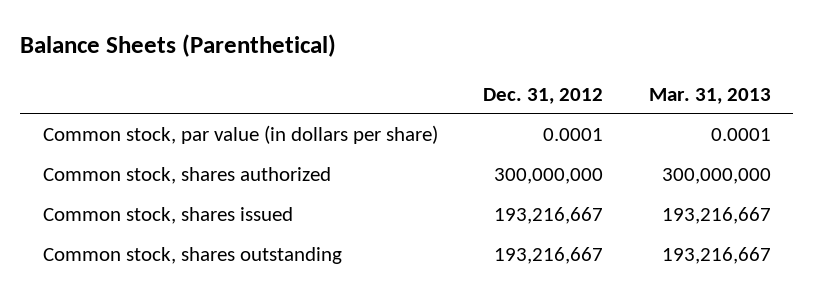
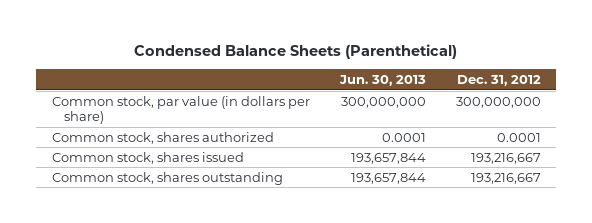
[20,33,337,57] Balance Sheets (Parenthetical) -> [134,44,458,60] Condensed Balance Sheets (Parenthetical)
[648,87,771,104] Mar. 31, 2013 -> none
none -> [338,74,426,86] Jun. 30, 2013
[543,127,604,141] 0.0001 -> [455,96,541,108] 300,000,000
[494,167,604,184] 300,000,000 -> [496,132,541,142] 0.0001

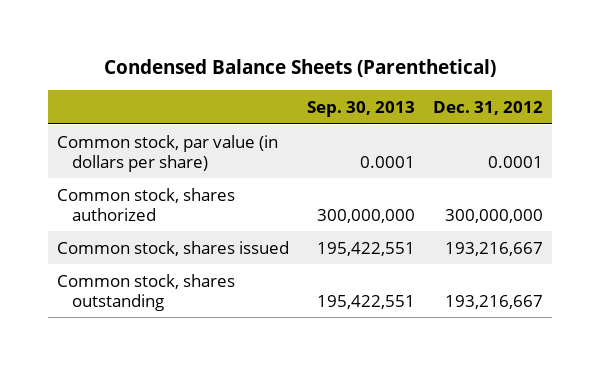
[338,74,426,86] Jun. 30, 2013 -> none
none -> [306,100,415,117] Sep. 30, 2013
[455,96,541,108] 300,000,000 -> [488,155,544,168] 0.0001
[496,132,541,142] 0.0001 -> [445,208,544,223] 300,000,000

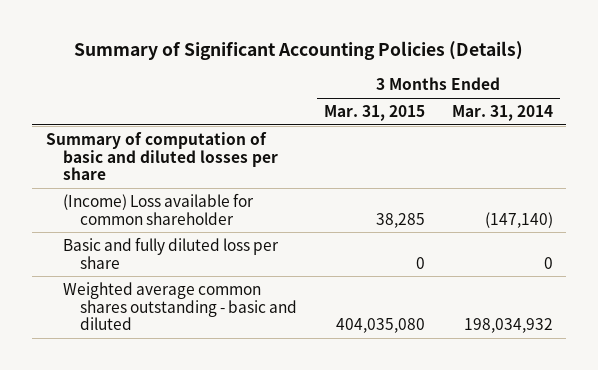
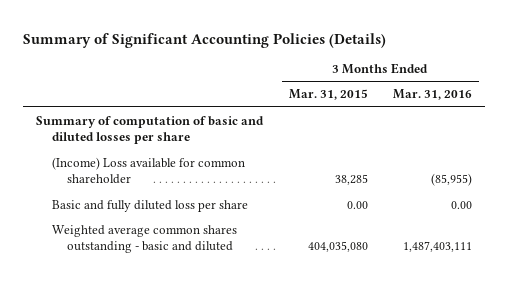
[451,104,553,121] Mar. 31, 2014 -> none
none -> [393,89,473,101] Mar. 31, 2016
[415,256,425,269] 0 -> [346,200,368,209] 0.00

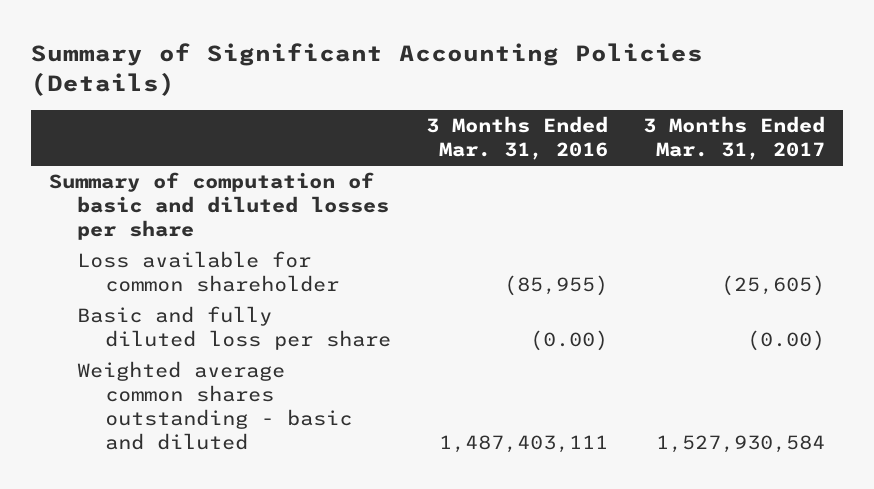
[288,89,368,101] Mar. 31, 2015 -> none
none -> [643,116,826,161] 3 Months Ended Mar. 31, 2017
[51,156,245,185] (Income) Loss available for common shareholder -> [76,251,340,293] Loss available for common shareholder
[451,200,473,209] 0.00 -> [530,330,609,352] (0.00)

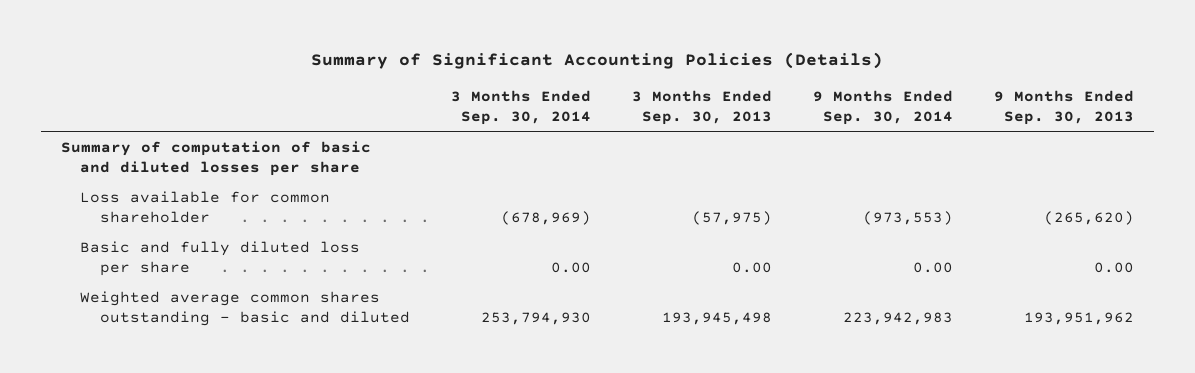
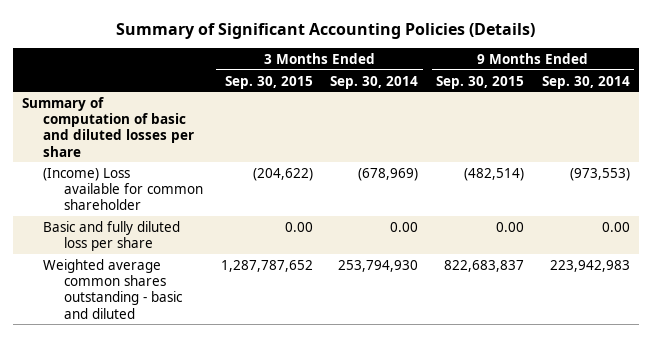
[631,89,772,125] 3 Months Ended Sep. 30, 2013 -> none
[993,89,1134,125] 9 Months Ended Sep. 30, 2013 -> none
none -> [224,75,313,89] Sep. 30, 2015
none -> [436,75,525,89] Sep. 30, 2015
[80,190,331,223] Loss available for common shareholder -> [43,167,203,211] (Income) Loss available for common shareholder

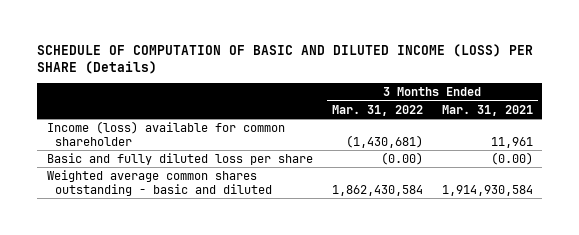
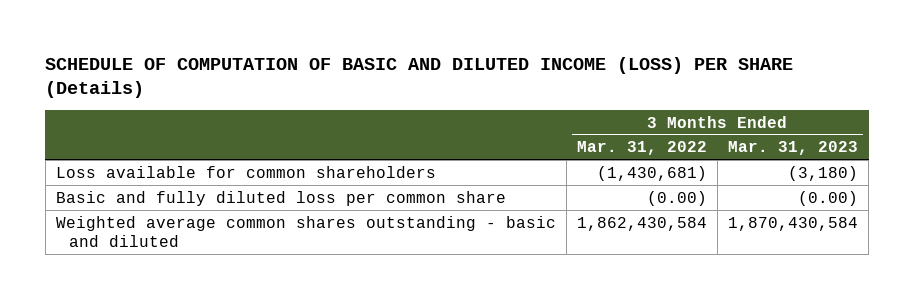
[441,104,533,116] Mar. 31, 2021 -> none
none -> [728,141,859,156] Mar. 31, 2023
[46,120,285,146] Income (loss) available for common shareholder -> [55,165,436,178] Loss available for common shareholders
[46,152,313,165] Basic and fully diluted loss per share -> [55,190,506,206] Basic and fully diluted loss per common share

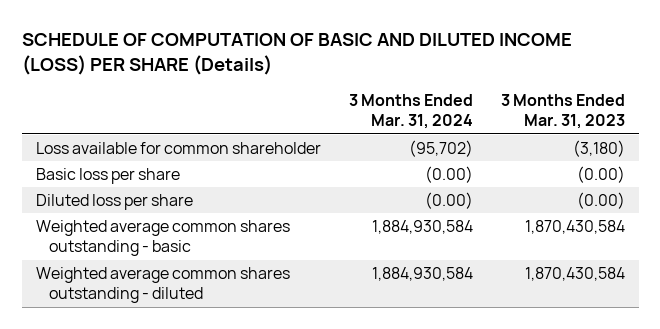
[576,141,707,156] Mar. 31, 2022 -> none
none -> [348,94,473,130] 3 Months Ended Mar. 31, 2024
[55,165,436,178] Loss available for common shareholders -> [35,142,321,155] Loss available for common shareholder
[55,190,506,206] Basic and fully diluted loss per common share -> [35,168,180,185] Basic loss per share
none -> [35,194,193,211] Diluted loss per share
[55,215,556,247] Weighted average common shares outstanding - basic and diluted -> [35,220,290,257] Weighted average common shares outstanding - basic
none -> [35,267,290,304] Weighted average common shares outstanding - diluted

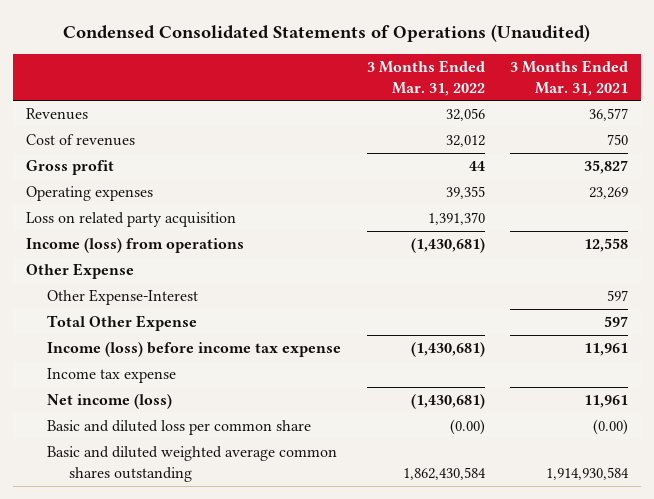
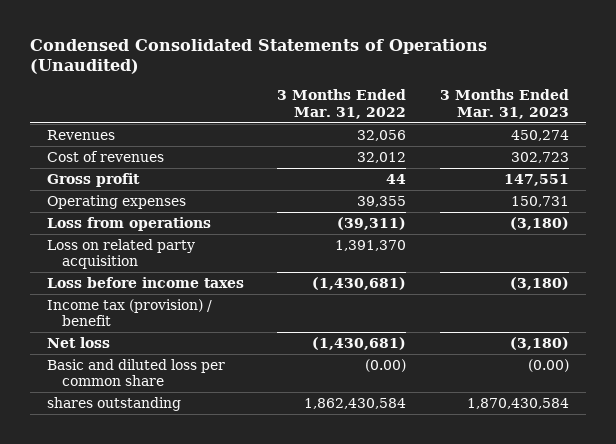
[509,59,628,96] 3 Months Ended Mar. 31, 2021 -> none
none -> [439,89,569,119] 3 Months Ended Mar. 31, 2023
none -> [46,216,211,231] Loss from operations
[25,238,244,254] Income (loss) from operations -> none
[25,263,134,280] Other Expense -> none
[47,289,199,306] Other Expense-Interest -> none
[47,315,198,332] Total Other Expense -> none
[47,342,342,358] Income (loss) before income tax expense -> [46,276,244,288] Loss before income taxes
[47,368,177,384] Income tax expense -> [46,298,212,327] Income tax (provision) / benefit
[47,394,173,410] Net income (loss) -> [46,336,110,348] Net loss
[47,446,338,482] Basic and diluted weighted average common shares outstanding -> [46,396,181,411] shares outstanding

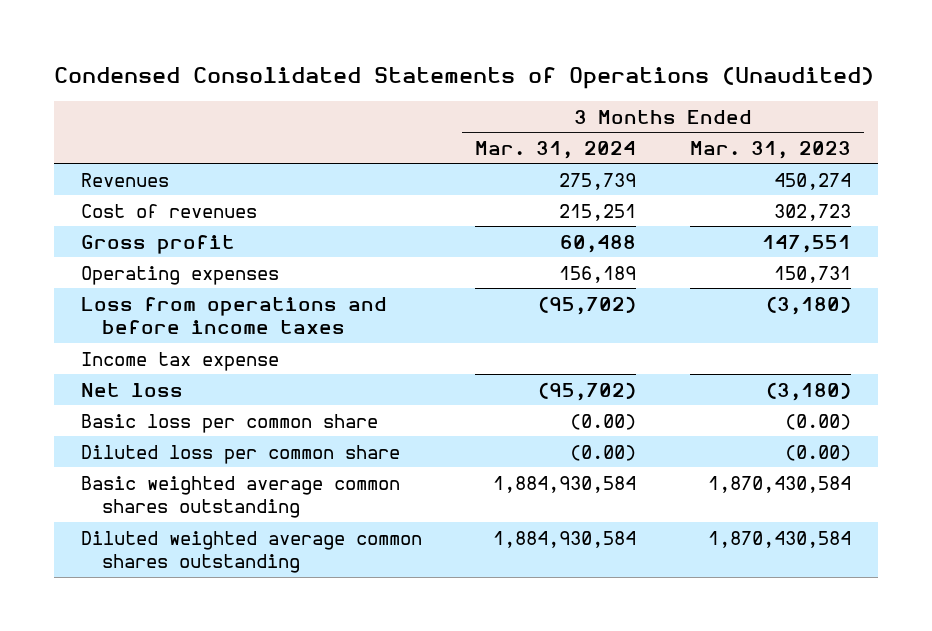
[277,89,407,119] 3 Months Ended Mar. 31, 2022 -> none
none -> [475,140,637,159] Mar. 31, 2024
[46,216,211,231] Loss from operations -> none
[46,238,195,270] Loss on related party acquisition -> none
[46,276,244,288] Loss before income taxes -> [80,296,387,335] Loss from operations and before income taxes
[46,298,212,327] Income tax (provision) / benefit -> [80,351,279,371] Income tax expense
[46,358,225,387] Basic and diluted loss per common share -> [80,413,378,433] Basic loss per common share
none -> [80,444,400,464] Diluted loss per common share
[46,396,181,411] shares outstanding -> [80,475,400,519] Basic weighted average common shares outstanding
none -> [80,530,422,574] Diluted weighted average common shares outstanding

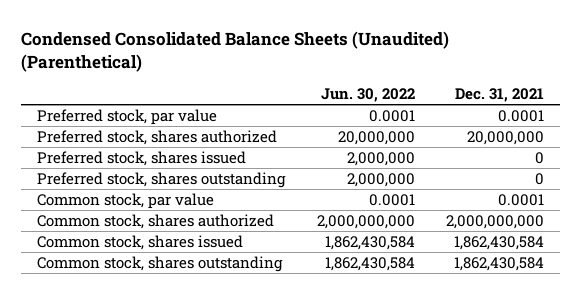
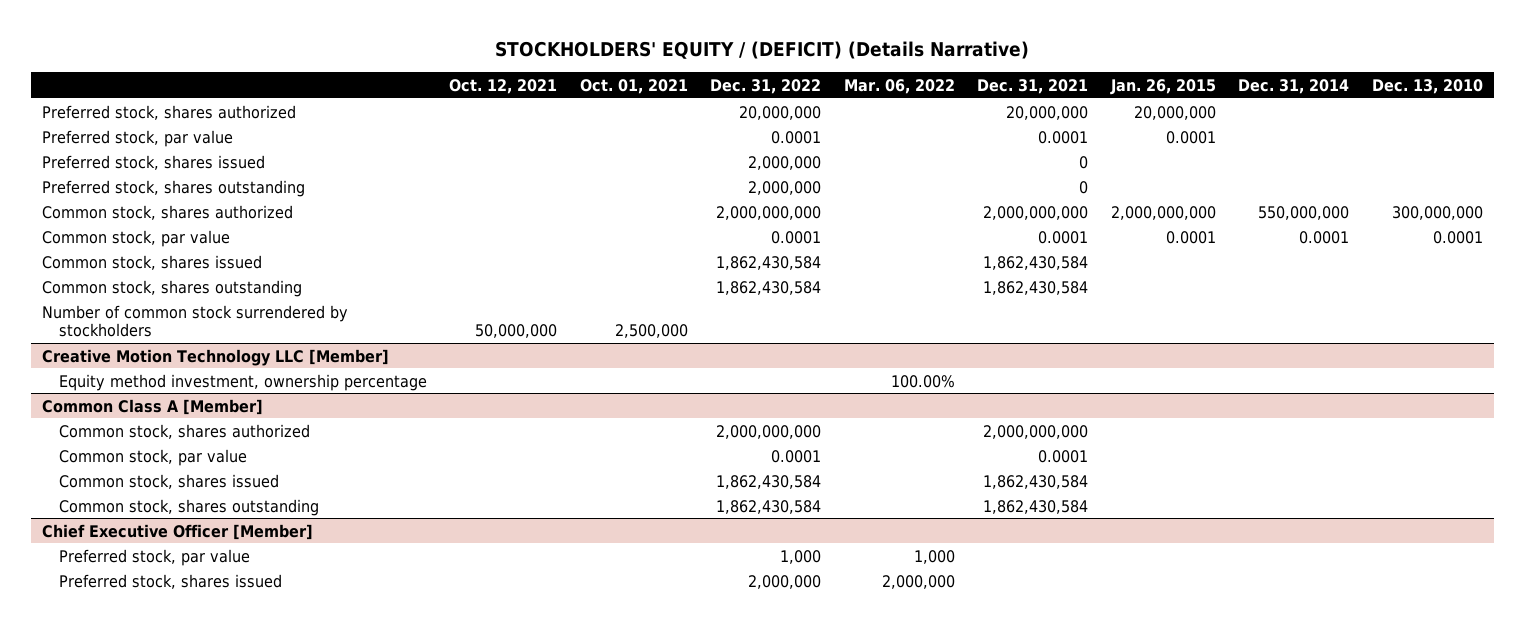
[21,30,450,72] Condensed Consolidated Balance Sheets (Unaudited) (Parenthetical) -> [495,41,1030,60] STOCKHOLDERS' EQUITY / (DEFICIT) (Details Narrative)
[320,87,415,102] Jun. 30, 2022 -> none
none -> [449,78,558,94] Oct. 12, 2021
none -> [579,78,688,94] Oct. 01, 2021
none -> [710,78,822,94] Dec. 31, 2022
none -> [843,78,955,94] Mar. 06, 2022
none -> [1109,78,1216,95] Jan. 26, 2015
none -> [1238,78,1350,94] Dec. 31, 2014
none -> [1371,78,1483,94] Dec. 13, 2010
[37,109,218,126] Preferred stock, par value -> [42,129,234,147] Preferred stock, par value
none -> [42,204,294,220] Common stock, shares authorized
none -> [42,254,263,270] Common stock, shares issued
none -> [42,279,303,297] Common stock, shares outstanding
none -> [42,304,349,338] Number of common stock surrendered by stockholders
none -> [42,348,390,366] Creative Motion Technology LLC [Member]
none -> [59,373,428,391] Equity method investment, ownership percentage
none -> [42,398,264,415] Common Class A [Member]
none -> [59,448,248,466] Common stock, par value
none -> [42,523,314,540] Chief Executive Officer [Member]
none -> [59,548,251,566] Preferred stock, par value
none -> [59,573,283,589] Preferred stock, shares issued

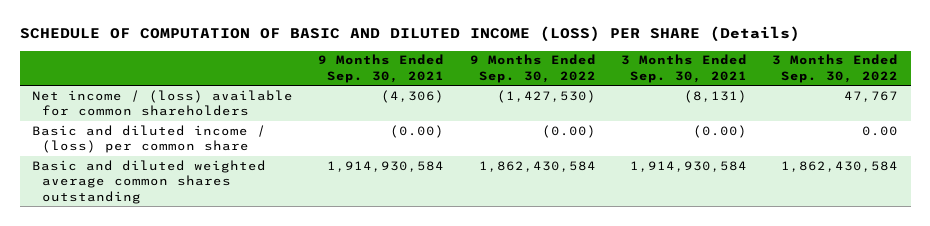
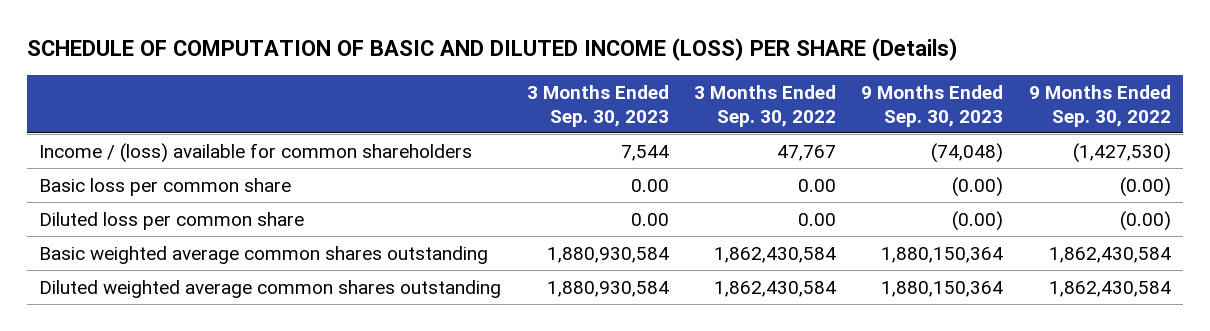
[318,54,445,83] 9 Months Ended Sep. 30, 2021 -> none
[620,54,747,83] 3 Months Ended Sep. 30, 2021 -> none
none -> [526,84,669,127] 3 Months Ended Sep. 30, 2023
none -> [861,84,1004,127] 9 Months Ended Sep. 30, 2023
[32,89,294,117] Net income / (loss) available for common shareholders -> [39,142,473,163] Income / (loss) available for common shareholders
[32,124,267,154] Basic and diluted income / (loss) per common share -> [39,177,292,196] Basic loss per common share
none -> [39,211,305,230] Diluted loss per common share
[32,159,267,205] Basic and diluted weighted average common shares outstanding -> [39,245,489,264] Basic weighted average common shares outstanding
none -> [39,279,502,298] Diluted weighted average common shares outstanding

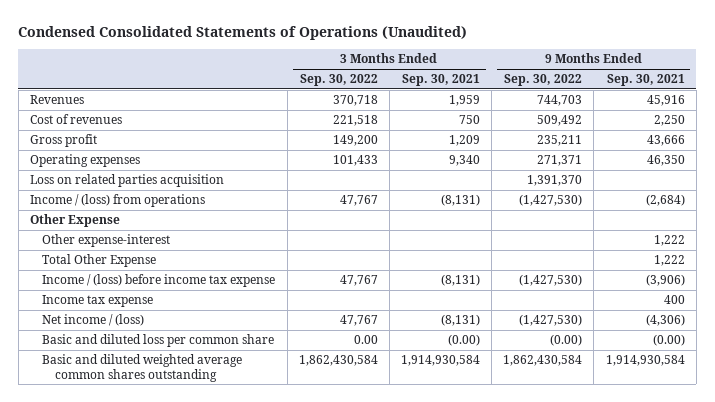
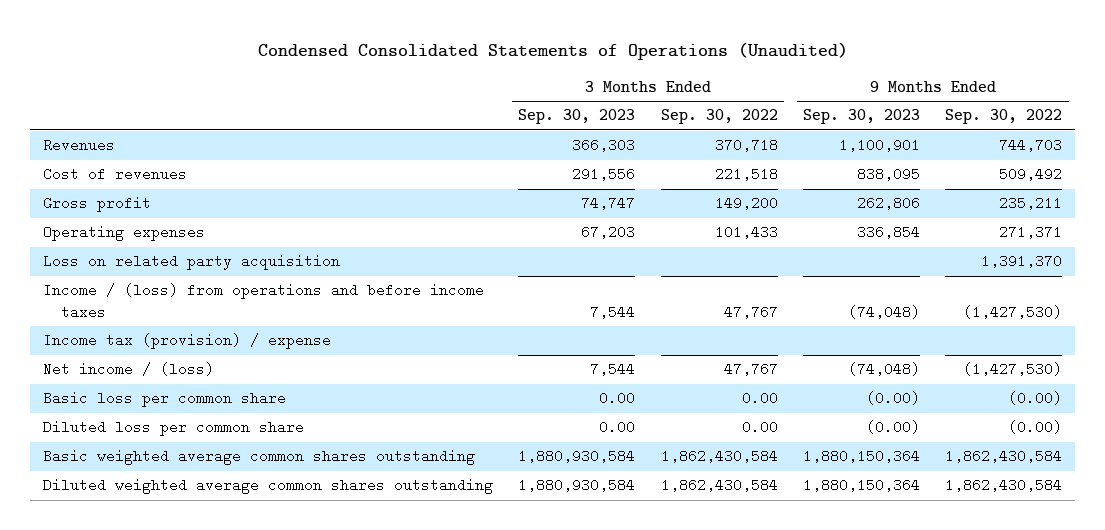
[402,74,481,87] Sep. 30, 2021 -> none
[606,74,685,87] Sep. 30, 2021 -> none
none -> [518,109,636,125] Sep. 30, 2023
none -> [803,109,921,125] Sep. 30, 2023
[30,194,206,208] Income / (loss) from operations -> none
[30,214,121,228] Other Expense -> none
[42,234,171,248] Other expense-interest -> none
[42,254,157,268] Total Other Expense -> none
[30,174,225,188] Loss on related parties acquisition -> [42,254,340,271] Loss on related party acquisition
[42,274,276,288] Income / (loss) before income tax expense -> [42,283,484,319] Income / (loss) from operations and before income taxes
[42,295,154,308] Income tax expense -> [42,333,331,350] Income tax (provision) / expense
[42,334,275,348] Basic and diluted loss per common share -> [42,391,286,408] Basic loss per common share
none -> [42,420,304,437] Diluted loss per common share
[42,354,243,382] Basic and diluted weighted average common shares outstanding -> [42,449,475,466] Basic weighted average common shares outstanding
none -> [42,478,493,495] Diluted weighted average common shares outstanding

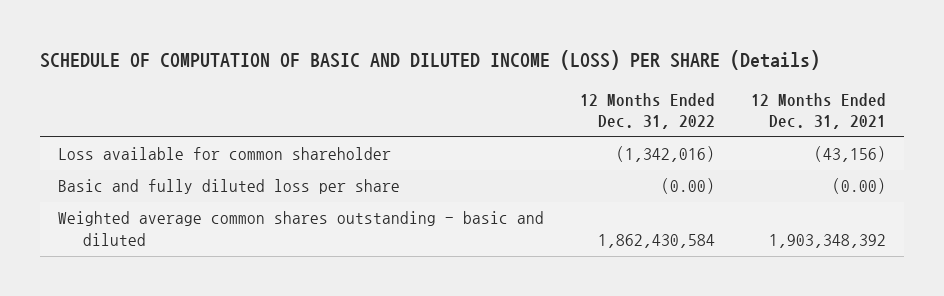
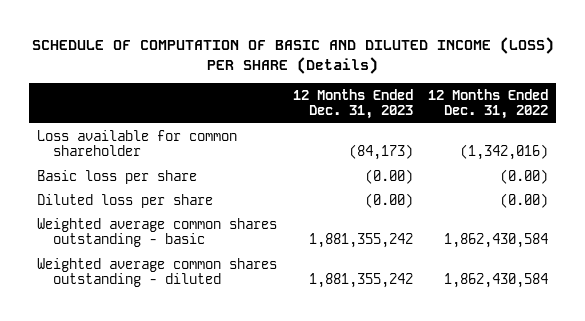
[750,92,886,130] 12 Months Ended Dec. 31, 2021 -> none
none -> [292,89,413,120] 12 Months Ended Dec. 31, 2023
[57,179,400,195] Basic and fully diluted loss per share -> [36,169,197,184] Basic loss per share
none -> [36,193,213,208] Diluted loss per share
[57,211,544,247] Weighted average common shares outstanding - basic and diluted -> [36,217,277,248] Weighted average common shares outstanding - basic
none -> [36,257,277,288] Weighted average common shares outstanding - diluted

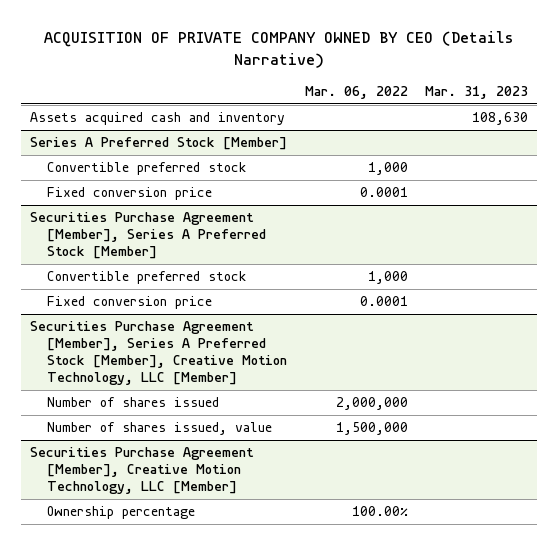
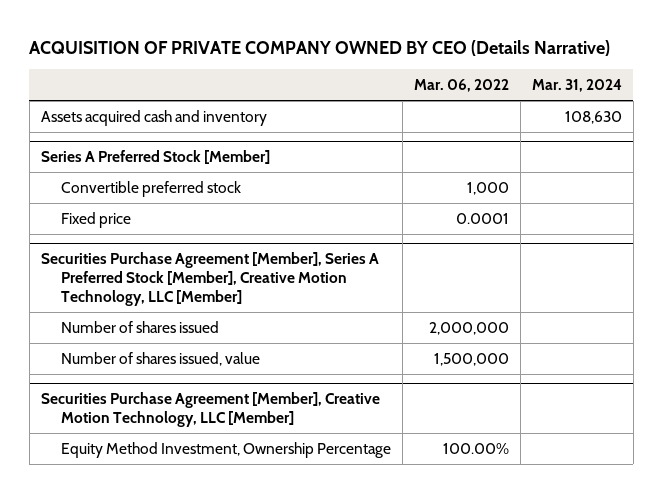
[424,86,528,100] Mar. 31, 2023 -> none
none -> [531,79,622,93] Mar. 31, 2024
[30,212,266,260] Securities Purchase Agreement [Member], Series A Preferred Stock [Member] -> none
[46,271,246,285] Convertible preferred stock -> none
[46,296,212,310] Fixed conversion price -> none
[46,187,212,201] Fixed conversion price -> [61,212,132,229] Fixed price
[46,506,195,520] Ownership percentage -> [61,442,392,459] Equity Method Investment, Ownership Percentage

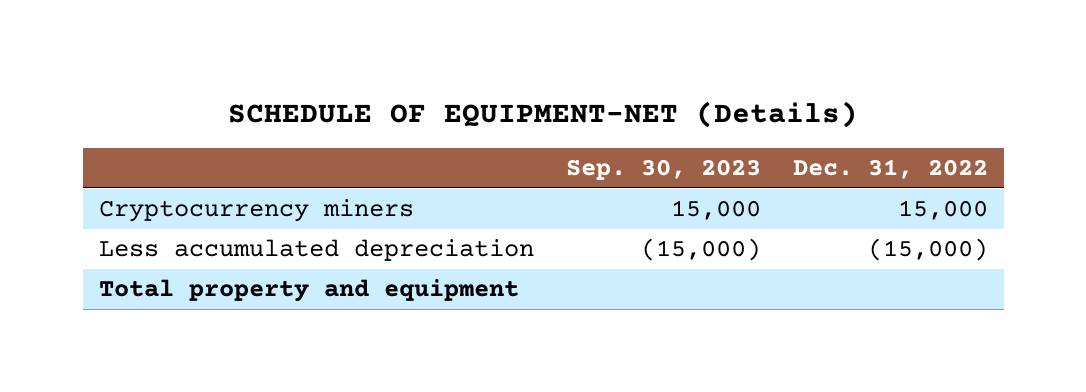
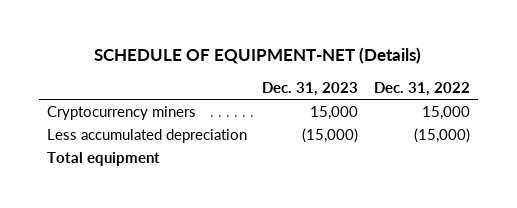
[565,159,761,181] Sep. 30, 2023 -> none
none -> [262,81,359,96] Dec. 31, 2023
[98,279,519,303] Total property and equipment -> [46,151,160,166] Total equipment

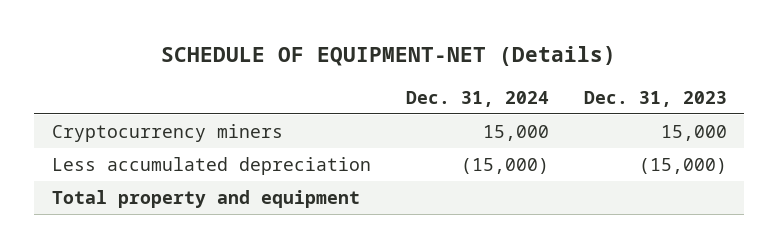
[374,81,471,96] Dec. 31, 2022 -> none
none -> [405,90,549,107] Dec. 31, 2024
[46,151,160,166] Total equipment -> [51,190,360,209] Total property and equipment

